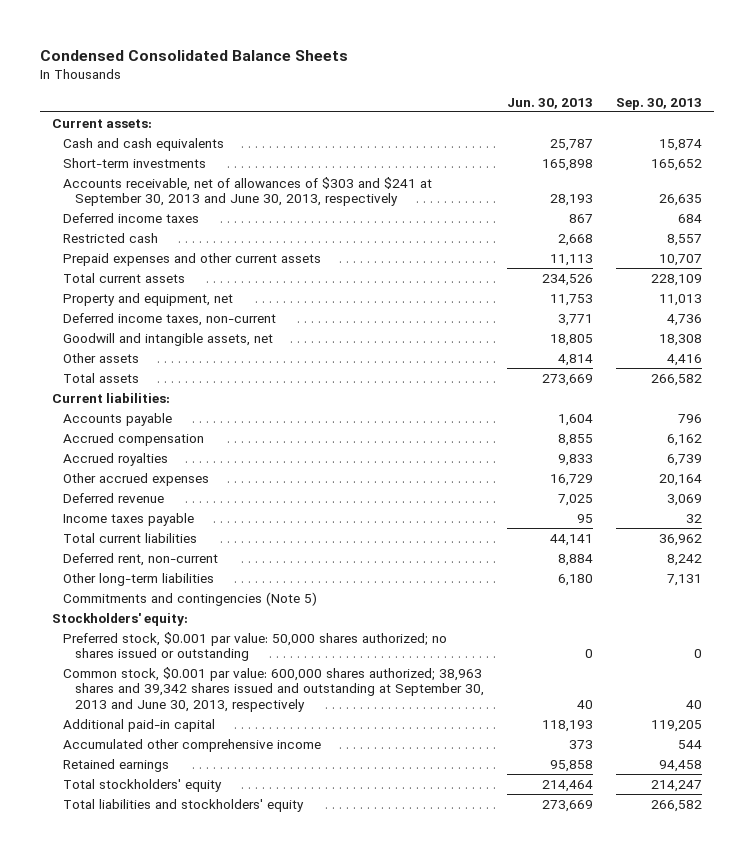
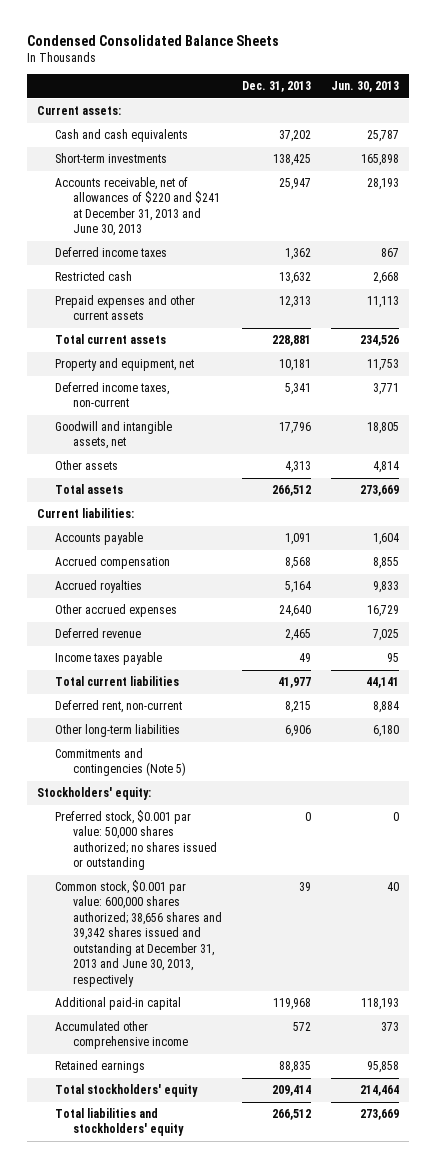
[616,97,703,110] Sep. 30, 2013 -> none
none -> [242,81,312,93] Dec. 31, 2013
[63,176,433,207] Accounts receivable, net of allowances of $303 and $241 at September 30, 2013 and June 30, 2013, respectively -> [55,177,221,237] Accounts receivable, net of allowances of $220 and $241 at December 31, 2013 and June 30, 2013
[63,666,484,712] Common stock, $0.001 par value: 600,000 shares authorized; 38,963 shares and 39,342 shares issued and outstanding at September 30, 2013 and June 30, 2013, respectively -> [55,880,223,987] Common stock, $0.001 par value: 600,000 shares authorized; 38,656 shares and 39,342 shares issued and outstanding at December 31, 2013 and June 30, 2013, respectively

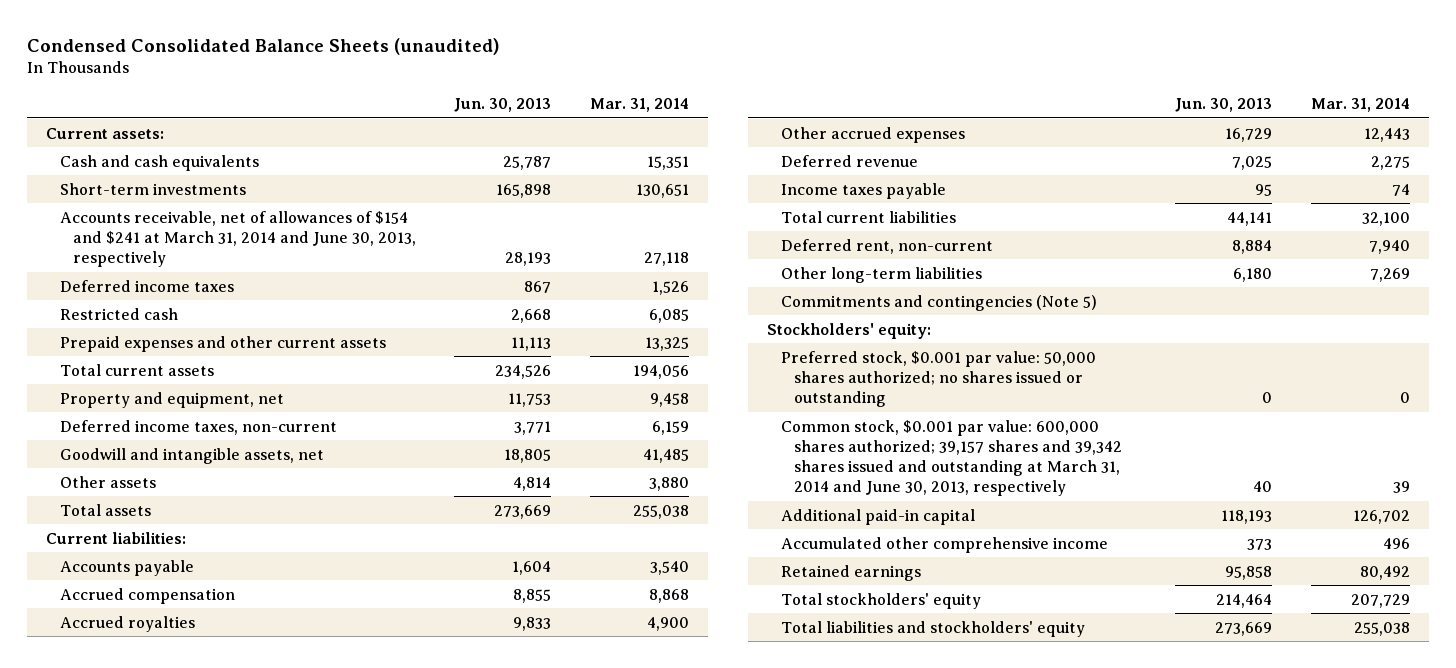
[27,34,280,46] Condensed Consolidated Balance Sheets -> [26,37,500,55] Condensed Consolidated Balance Sheets (unaudited)
[242,81,312,93] Dec. 31, 2013 -> none
none -> [589,97,689,112] Mar. 31, 2014
[55,177,221,237] Accounts receivable, net of allowances of $220 and $241 at December 31, 2013 and June 30, 2013 -> [59,210,416,268] Accounts receivable, net of allowances of $154 and $241 at March 31, 2014 and June 30, 2013, respectively
[55,880,223,987] Common stock, $0.001 par value: 600,000 shares authorized; 38,656 shares and 39,342 shares issued and outstanding at December 31, 2013 and June 30, 2013, respectively -> [780,419,1122,497] Common stock, $0.001 par value: 600,000 shares authorized; 39,157 shares and 39,342 shares issued and outstanding at March 31, 2014 and June 30, 2013, respectively

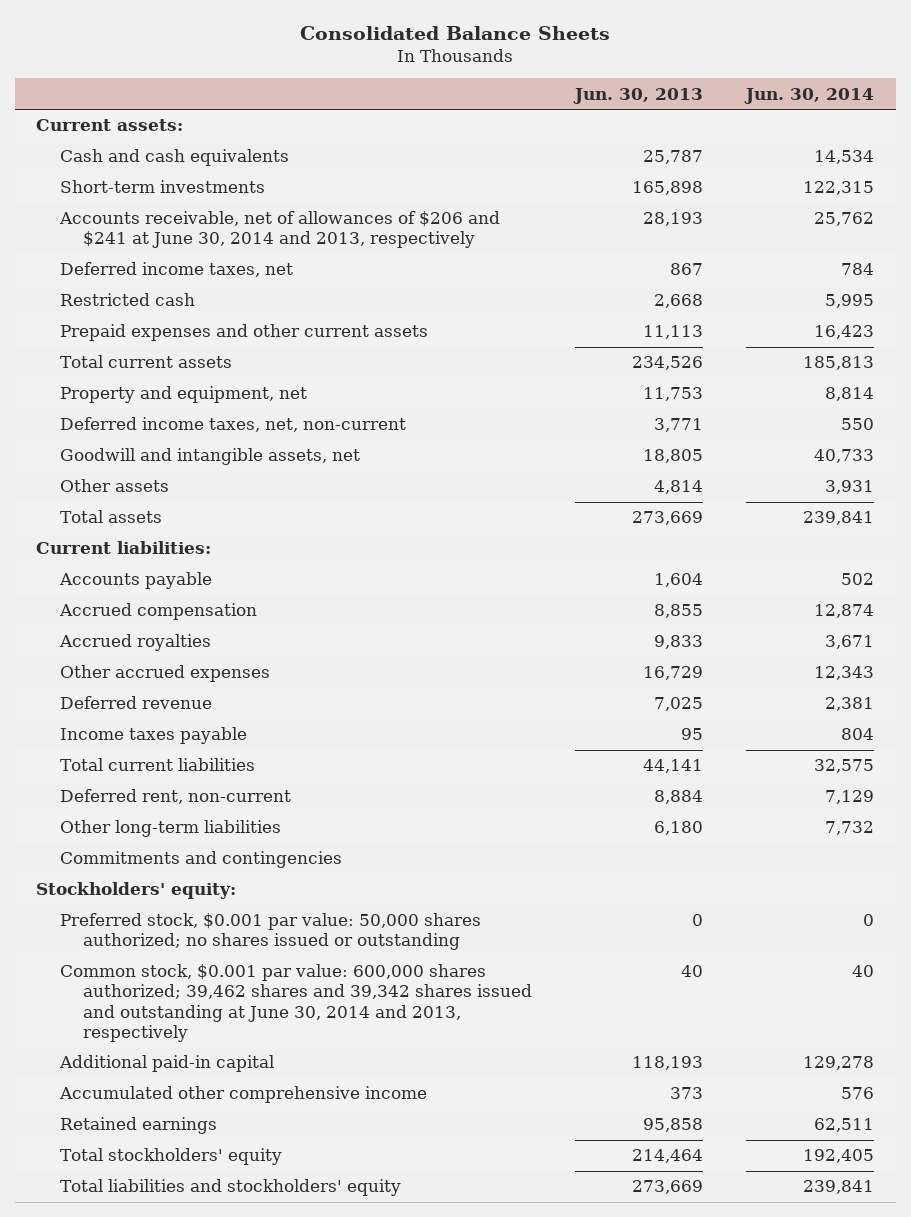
[26,37,500,55] Condensed Consolidated Balance Sheets (unaudited) -> [300,26,611,41] Consolidated Balance Sheets
[589,97,689,112] Mar. 31, 2014 -> none
none -> [744,87,875,104] Jun. 30, 2014
[59,210,416,268] Accounts receivable, net of allowances of $154 and $241 at March 31, 2014 and June 30, 2013, respectively -> [58,211,500,249] Accounts receivable, net of allowances of $206 and $241 at June 30, 2014 and 2013, respectively
[59,279,234,292] Deferred income taxes -> [59,262,293,278] Deferred income taxes, net
[59,419,337,435] Deferred income taxes, non-current -> [59,417,406,433] Deferred income taxes, net, non-current
[780,294,1097,311] Commitments and contingencies (Note 5) -> [59,851,342,869] Commitments and contingencies
[780,419,1122,497] Common stock, $0.001 par value: 600,000 shares authorized; 39,157 shares and 39,342 shares issued and outstanding at March 31, 2014 and June 30, 2013, respectively -> [59,964,532,1042] Common stock, $0.001 par value: 600,000 shares authorized; 39,462 shares and 39,342 shares issued and outstanding at June 30, 2014 and 2013, respectively

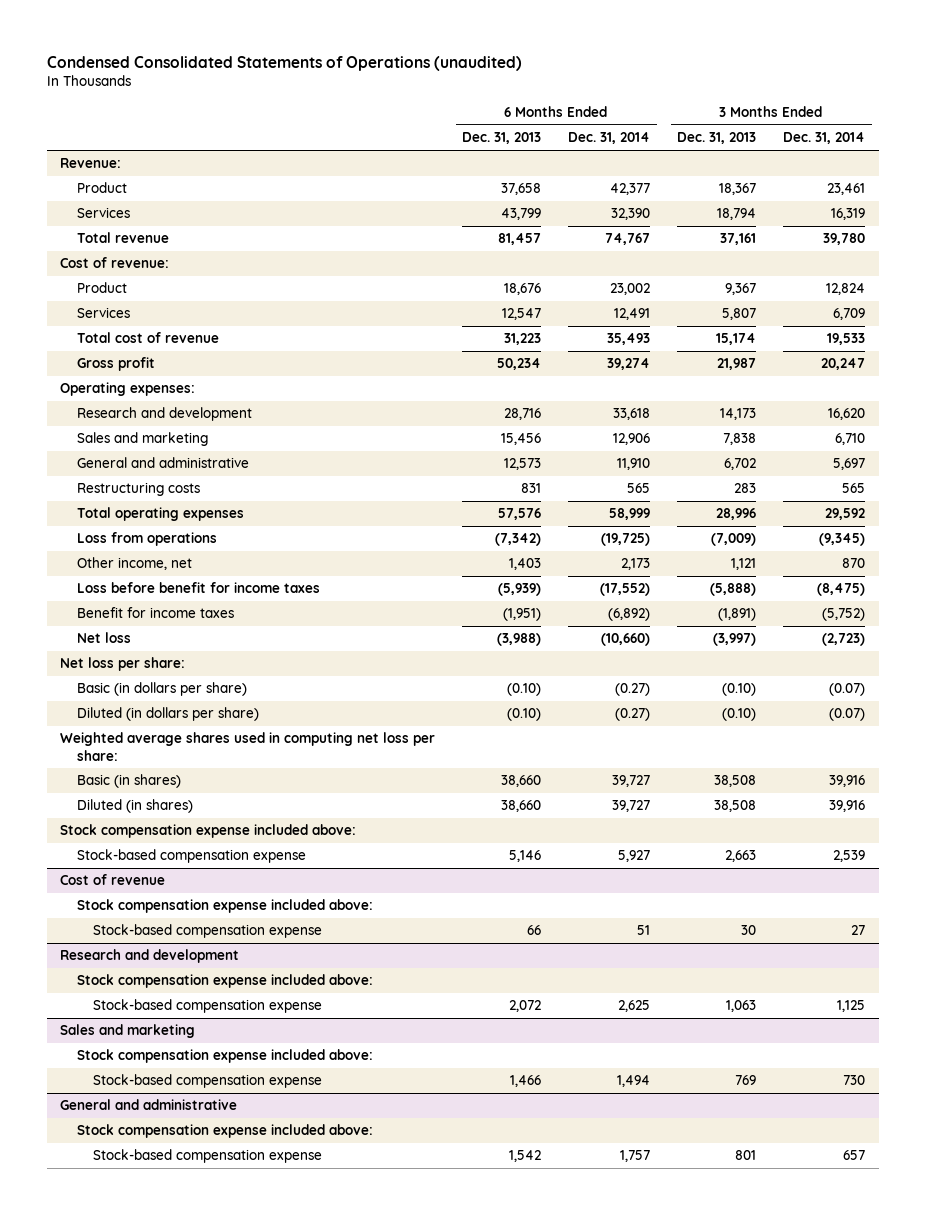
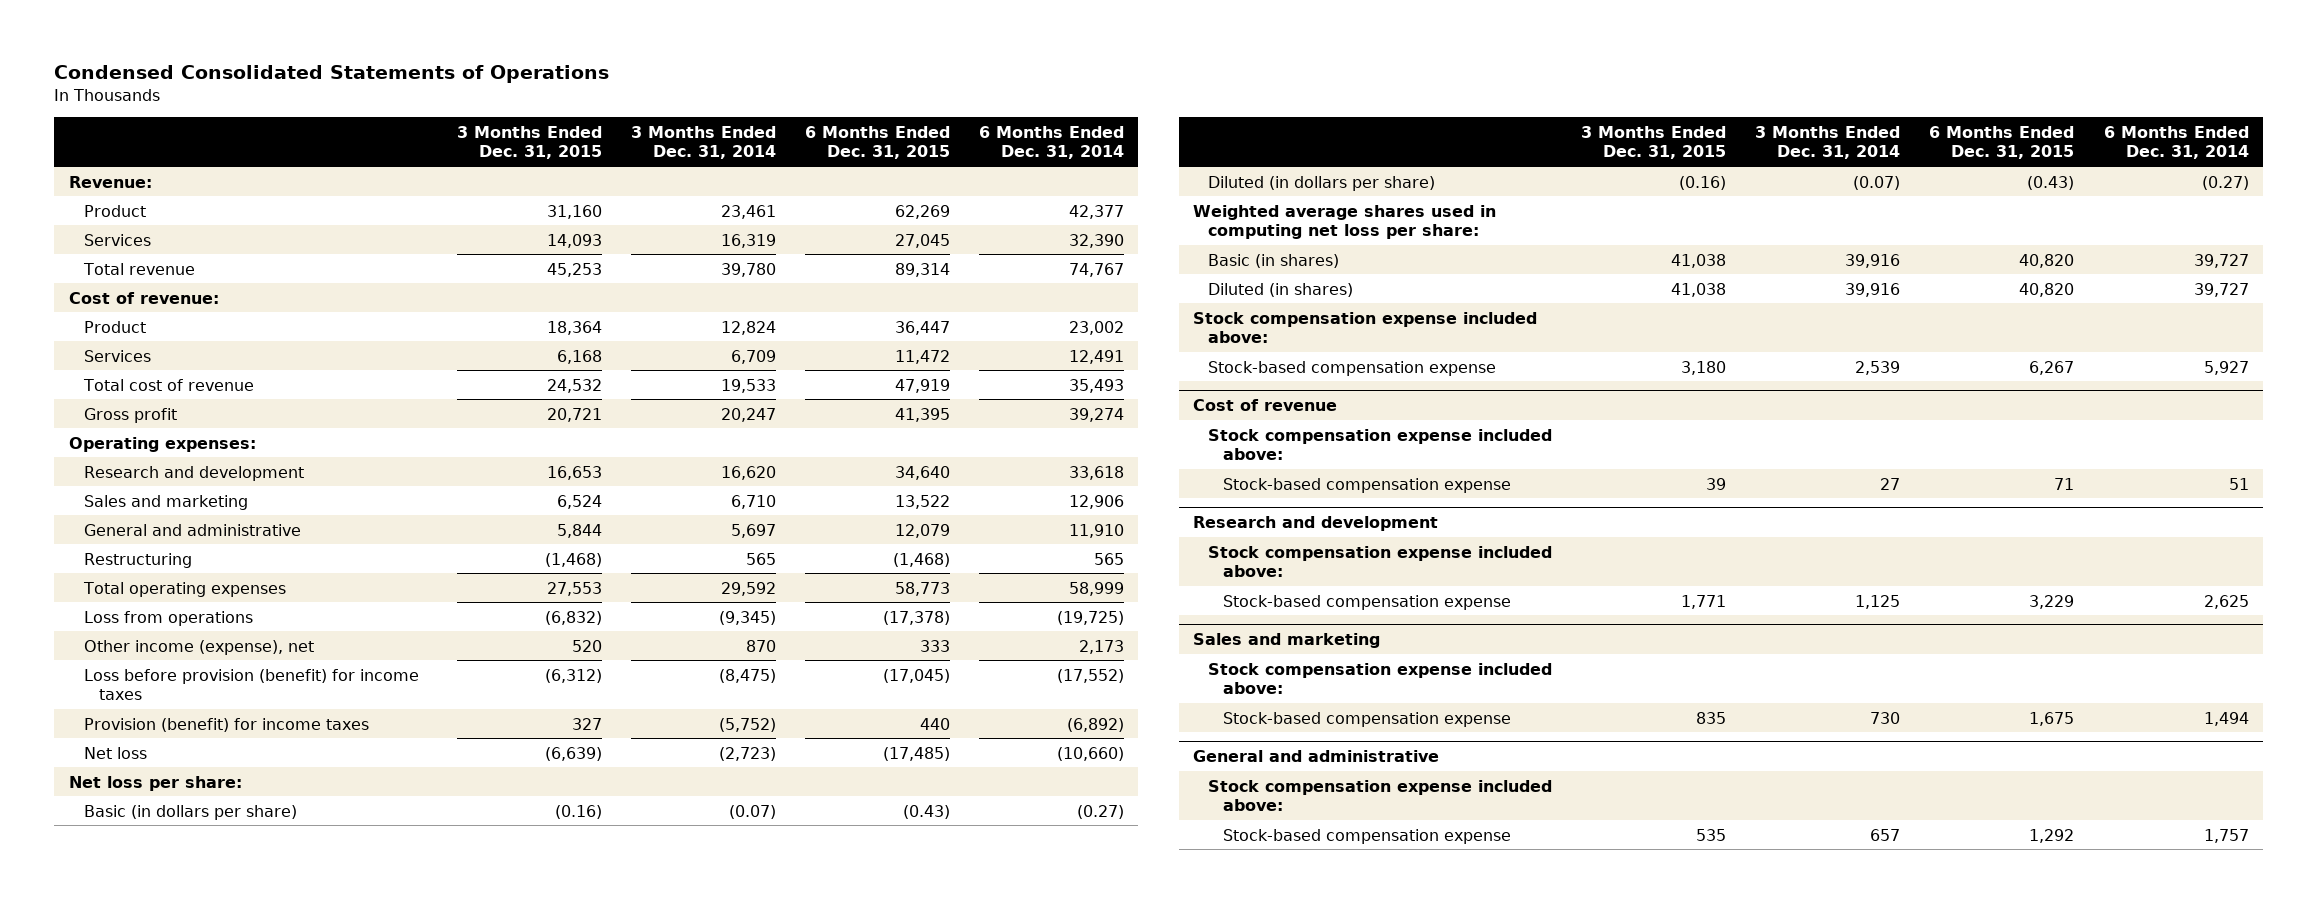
[46,55,522,71] Condensed Consolidated Statements of Operations (unaudited) -> [54,65,610,84] Condensed Consolidated Statements of Operations
[462,132,542,145] Dec. 31, 2013 -> none
[677,132,757,145] Dec. 31, 2013 -> none
none -> [456,125,602,160] 3 Months Ended Dec. 31, 2015
none -> [804,125,950,160] 6 Months Ended Dec. 31, 2015
[76,482,200,497] Restructuring costs -> [83,552,192,568] Restructuring
[76,557,192,571] Other income, net -> [83,639,314,655] Other income (expense), net
[76,582,320,594] Loss before benefit for income taxes -> [83,668,419,701] Loss before provision (benefit) for income taxes
[76,607,234,619] Benefit for income taxes -> [83,717,369,732] Provision (benefit) for income taxes

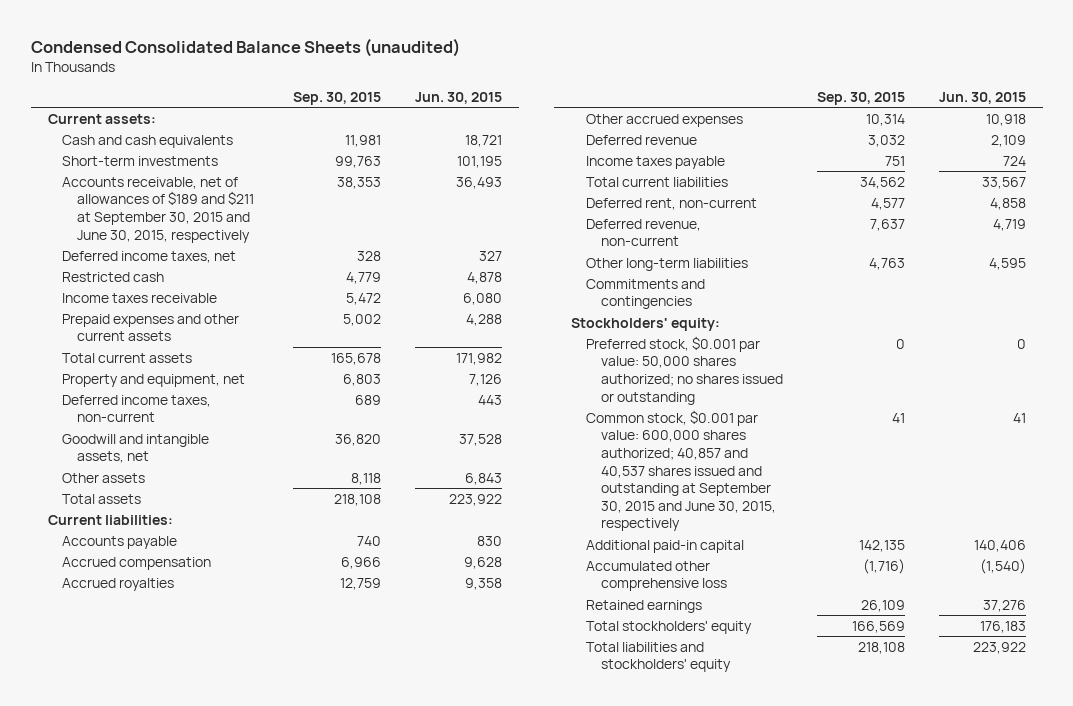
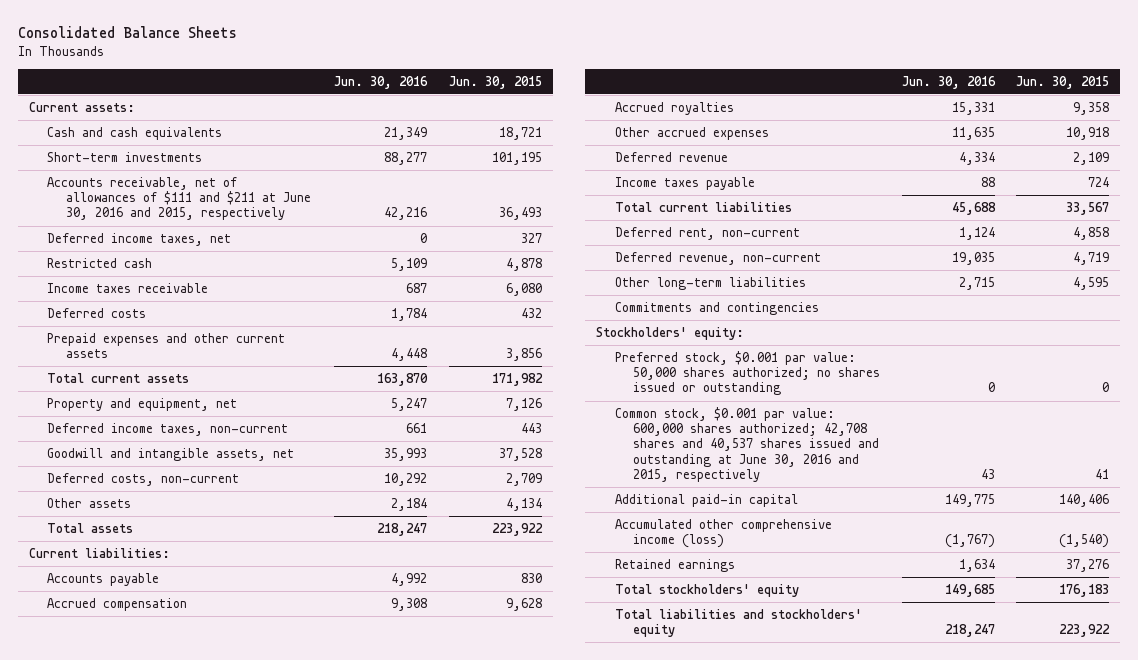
[30,37,460,57] Condensed Consolidated Balance Sheets (unaudited) -> [17,26,237,39] Consolidated Balance Sheets
[292,91,381,105] Sep. 30, 2015 -> none
none -> [334,75,429,89] Jun. 30, 2016
[62,176,255,243] Accounts receivable, net of allowances of $189 and $211 at September 30, 2015 and June 30, 2015, respectively -> [47,177,311,221] Accounts receivable, net of allowances of $111 and $211 at June 30, 2016 and 2015, respectively
none -> [47,308,147,319] Deferred costs
[465,313,502,326] 4,288 -> [506,348,543,362] 3,856
none -> [47,473,240,487] Deferred costs, non-current
[464,472,502,485] 6,843 -> [506,498,543,512] 4,134
[585,409,776,532] Common stock, $0.001 par value: 600,000 shares authorized; 40,857 and 40,537 shares issued and outstanding at September 30, 2015 and June 30, 2015, respectively -> [614,407,880,482] Common stock, $0.001 par value: 600,000 shares authorized; 42,708 shares and 40,537 shares issued and outstanding at June 30, 2016 and 2015, respectively
[585,560,727,592] Accumulated other comprehensive loss -> [614,519,832,549] Accumulated other comprehensive income (loss)

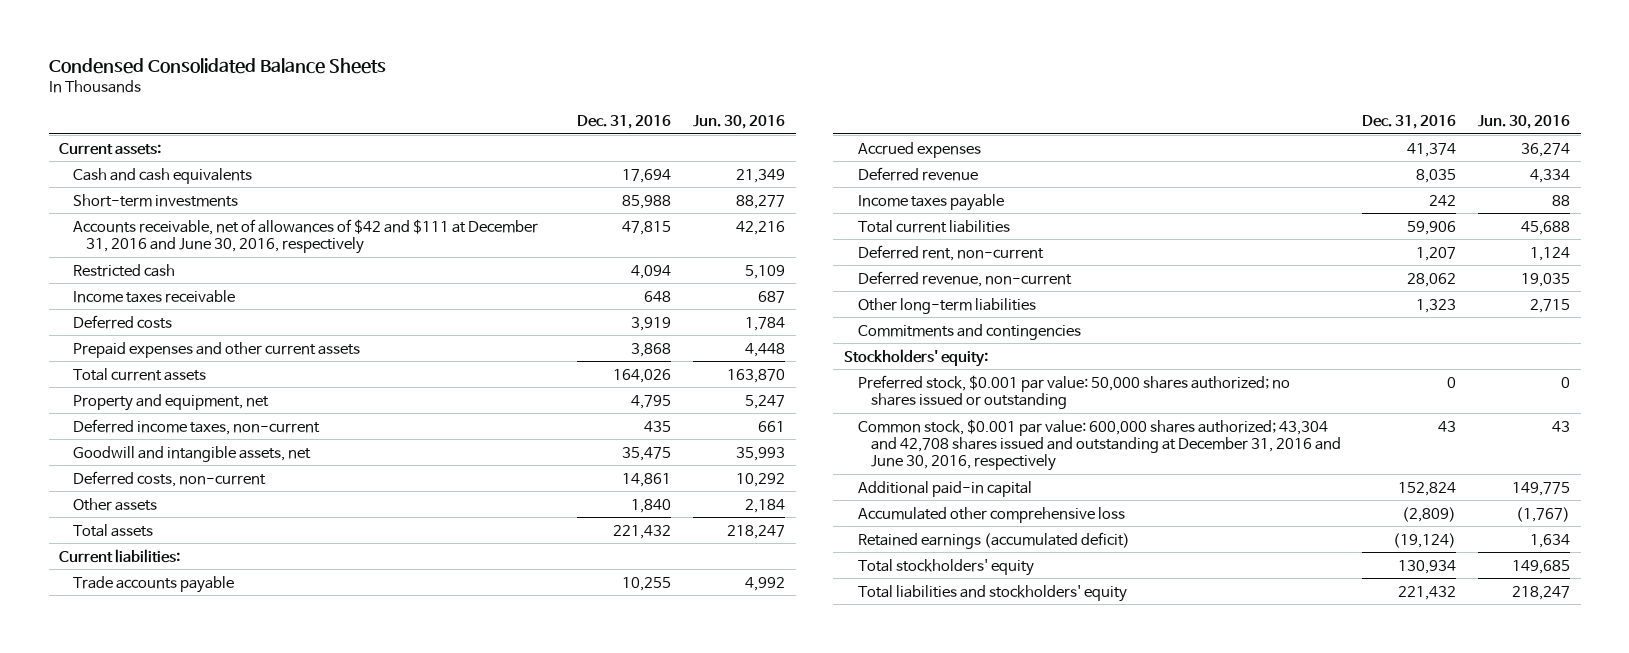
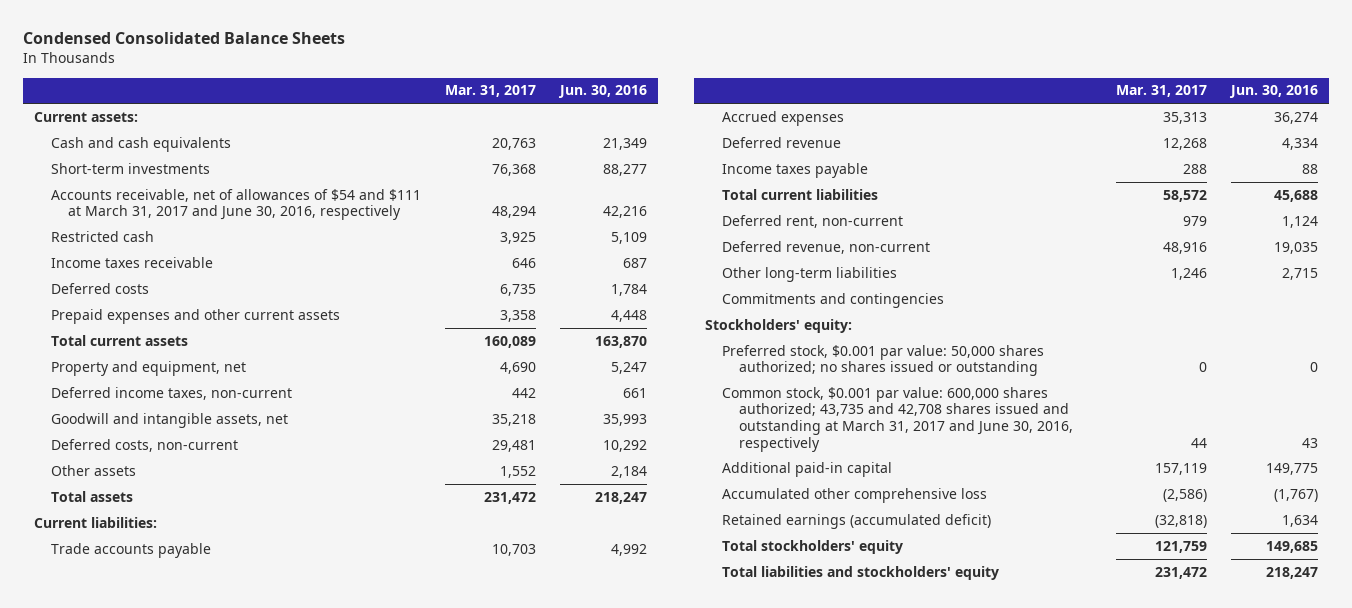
[577,114,672,129] Dec. 31, 2016 -> none
none -> [444,85,536,98] Mar. 31, 2017
[72,218,538,254] Accounts receivable, net of allowances of $42 and $111 at December 31, 2016 and June 30, 2016, respectively -> [51,188,422,221] Accounts receivable, net of allowances of $54 and $111 at March 31, 2017 and June 30, 2016, respectively
[857,418,1341,472] Common stock, $0.001 par value: 600,000 shares authorized; 43,304 and 42,708 shares issued and outstanding at December 31, 2016 and June 30, 2016, respectively -> [722,386,1074,452] Common stock, $0.001 par value: 600,000 shares authorized; 43,735 and 42,708 shares issued and outstanding at March 31, 2017 and June 30, 2016, respectively

